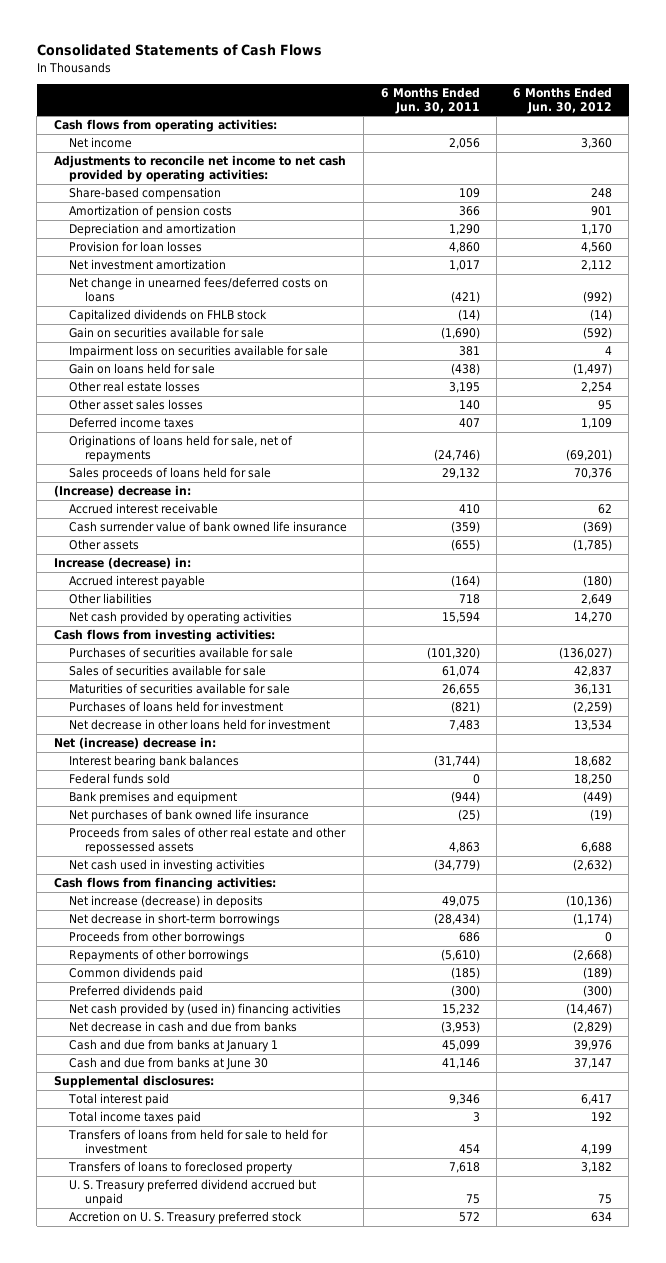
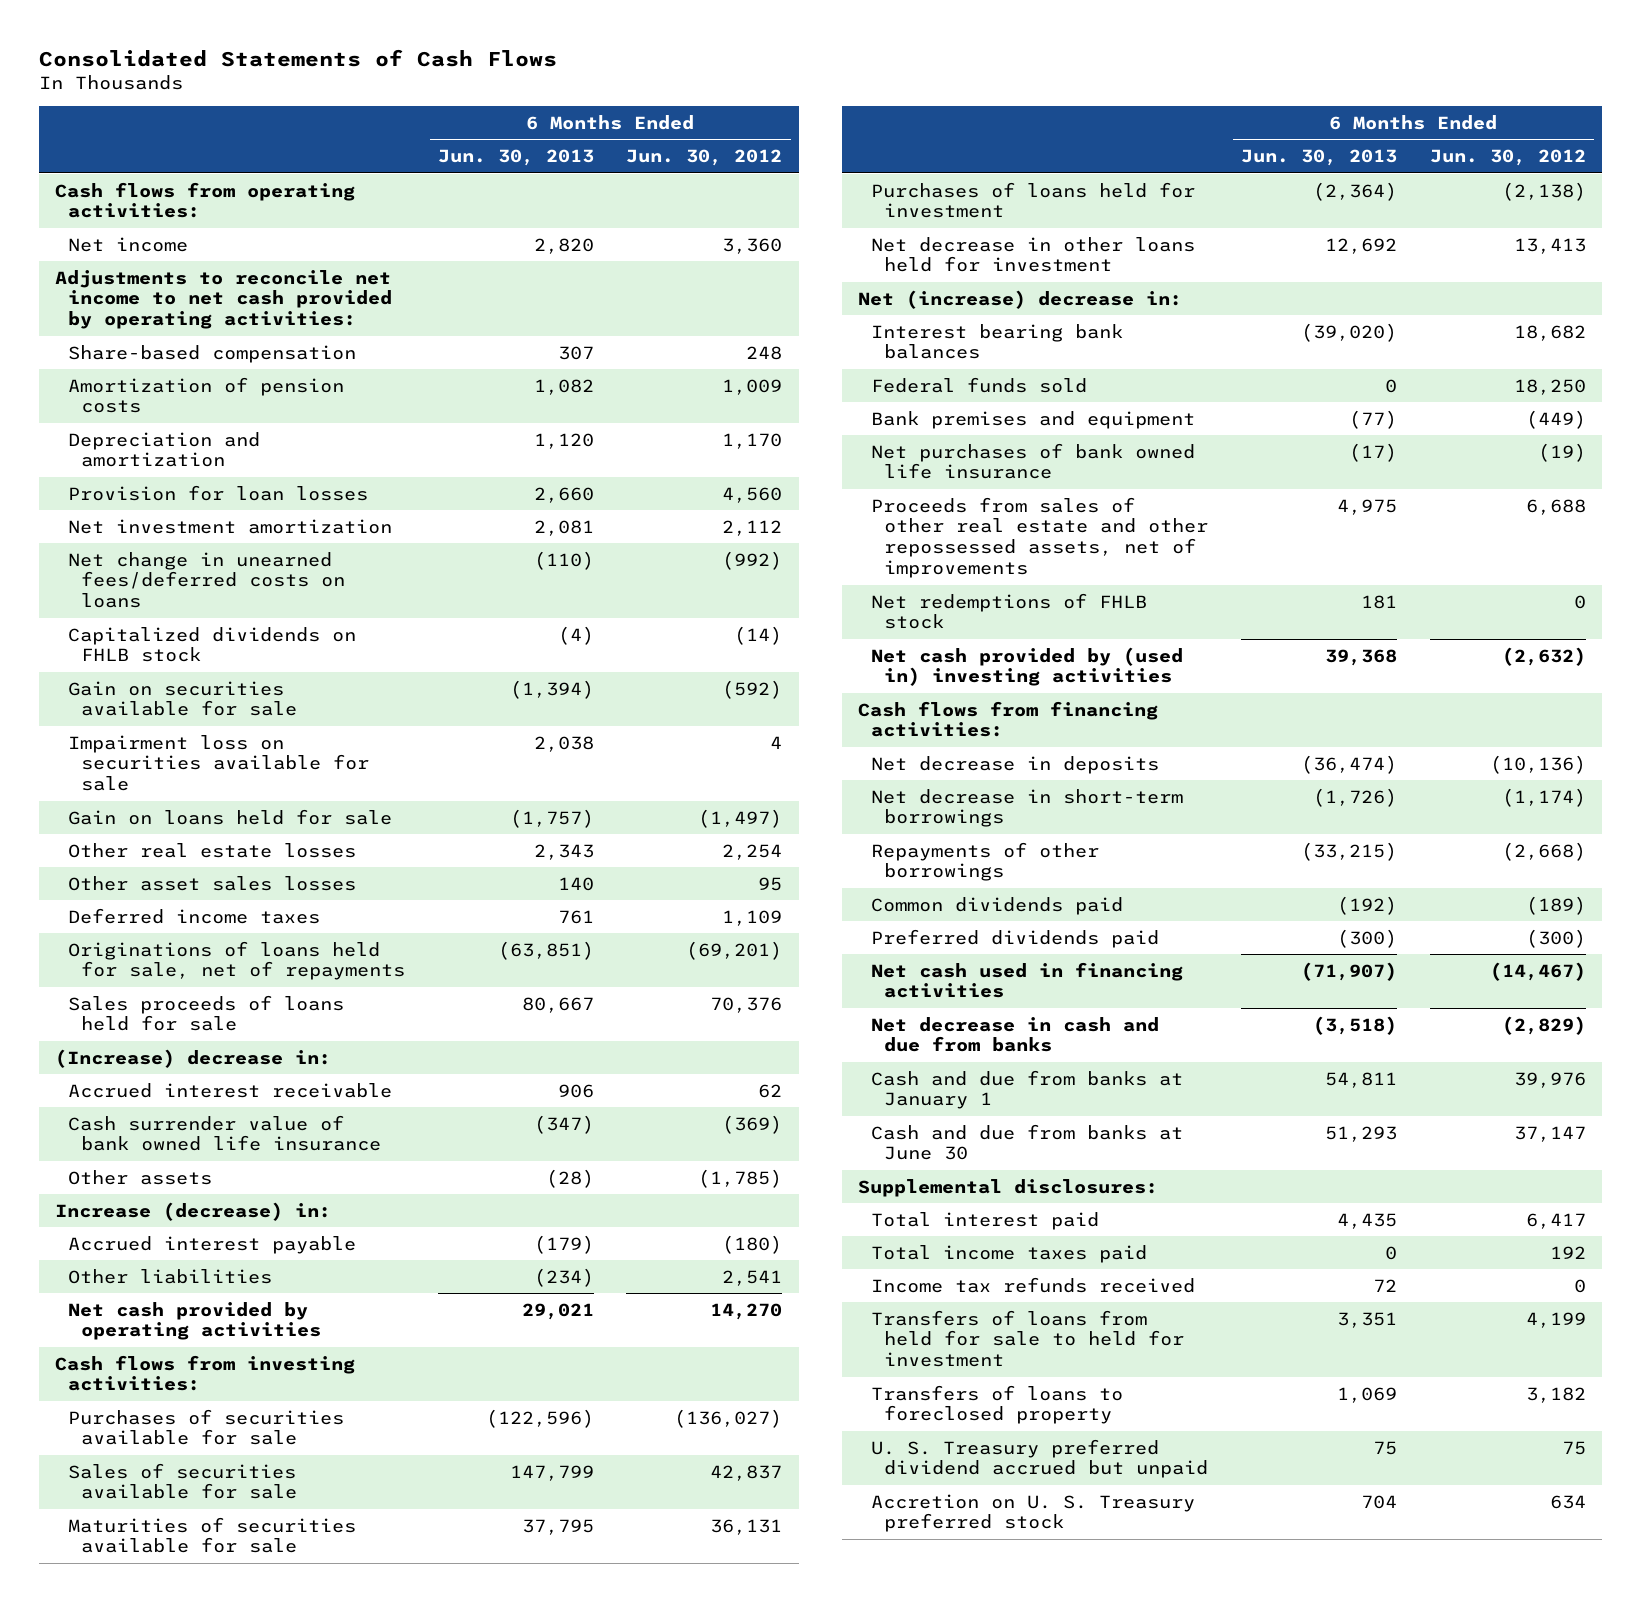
[380,86,480,115] 6 Months Ended Jun. 30, 2011 -> none
none -> [437,149,594,167] Jun. 30, 2013
[591,206,613,217] 901 -> [722,378,783,395] 1,009
[581,594,613,606] 2,649 -> [722,1269,783,1286] 2,541
[573,701,613,714] (2,259) -> [1501,181,1586,201] (2,138)
[574,720,613,732] 13,534 -> [1513,237,1586,254] 13,413
[69,827,347,855] Proceeds from sales of other real estate and other repossessed assets -> [871,496,1209,579] Proceeds from sales of other real estate and other repossessed assets, net of improvements
none -> [871,592,1148,630] Net redemptions of FHLB stock
[69,859,266,873] Net cash used in investing activities -> [871,646,1184,687] Net cash provided by (used in) investing activities
[69,895,264,909] Net increase (decrease) in deposits -> [871,755,1160,774] Net decrease in deposits
[69,931,246,945] Proceeds from other borrowings -> none
[69,1003,342,1017] Net cash provided by (used in) financing activities -> [871,961,1184,999] Net cash used in financing activities
none -> [871,1276,1196,1293] Income tax refunds received

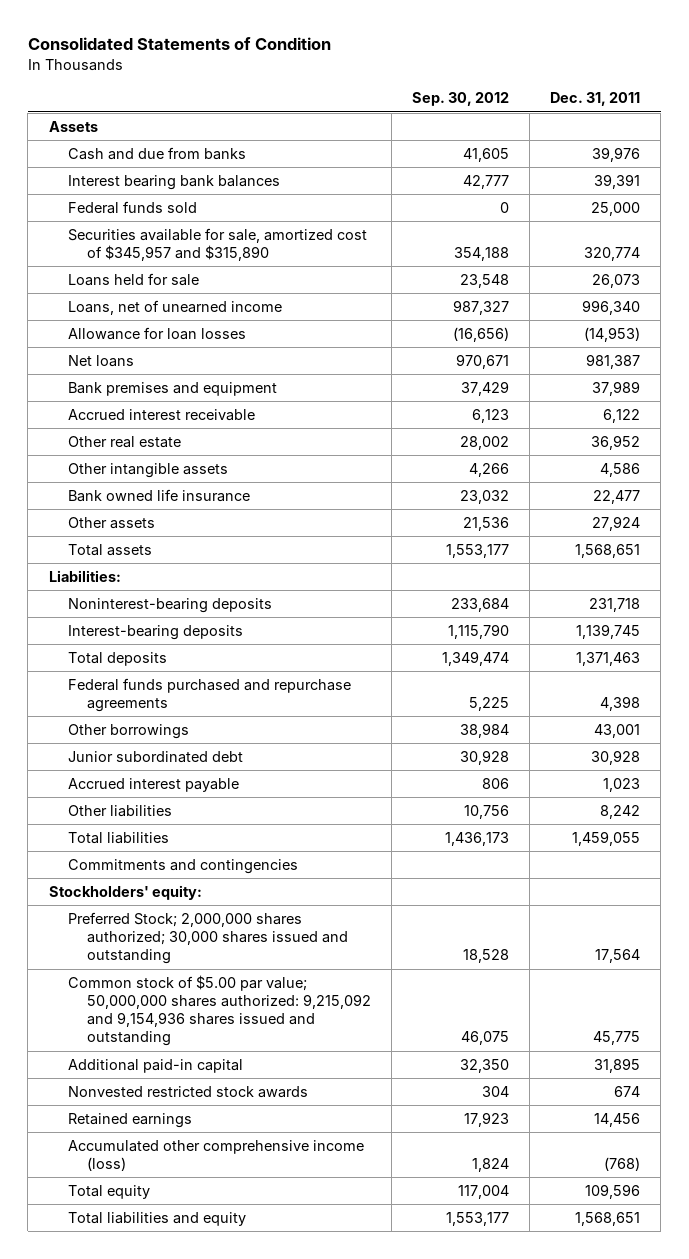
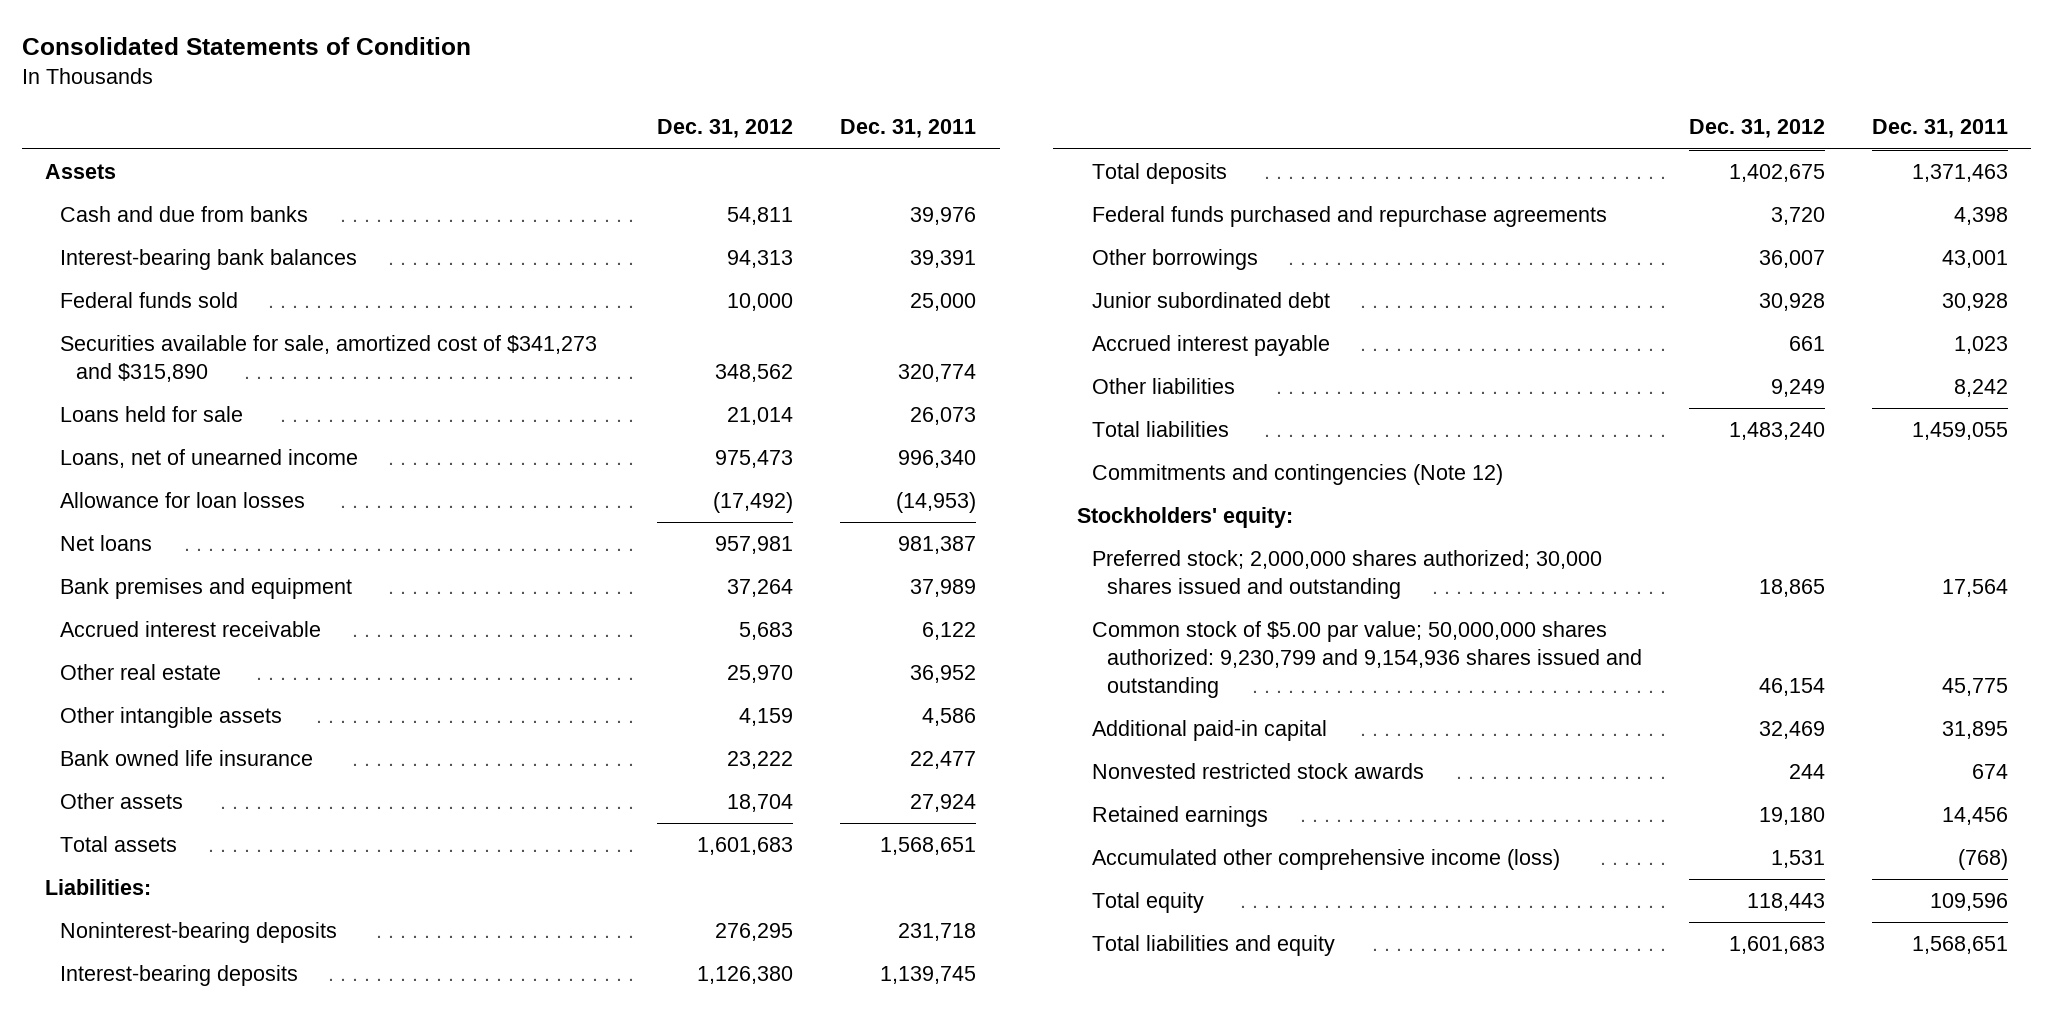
[411,92,509,107] Sep. 30, 2012 -> none
none -> [657,119,794,139] Dec. 31, 2012
[67,174,280,190] Interest bearing bank balances -> [60,249,358,271] Interest-bearing bank balances
[67,227,367,262] Securities available for sale, amortized cost of $345,957 and $315,890 -> [60,335,598,382] Securities available for sale, amortized cost of $341,273 and $315,890
[67,858,298,874] Commitments and contingencies -> [1092,464,1504,486] Commitments and contingencies (Note 12)
[67,911,348,965] Preferred Stock; 2,000,000 shares authorized; 30,000 shares issued and outstanding -> [1092,550,1603,599] Preferred stock; 2,000,000 shares authorized; 30,000 shares issued and outstanding
[67,974,371,1047] Common stock of $5.00 par value; 50,000,000 shares authorized: 9,215,092 and 9,154,936 shares issued and outstanding -> [1092,621,1643,698] Common stock of $5.00 par value; 50,000,000 shares authorized: 9,230,799 and 9,154,936 shares issued and outstanding

